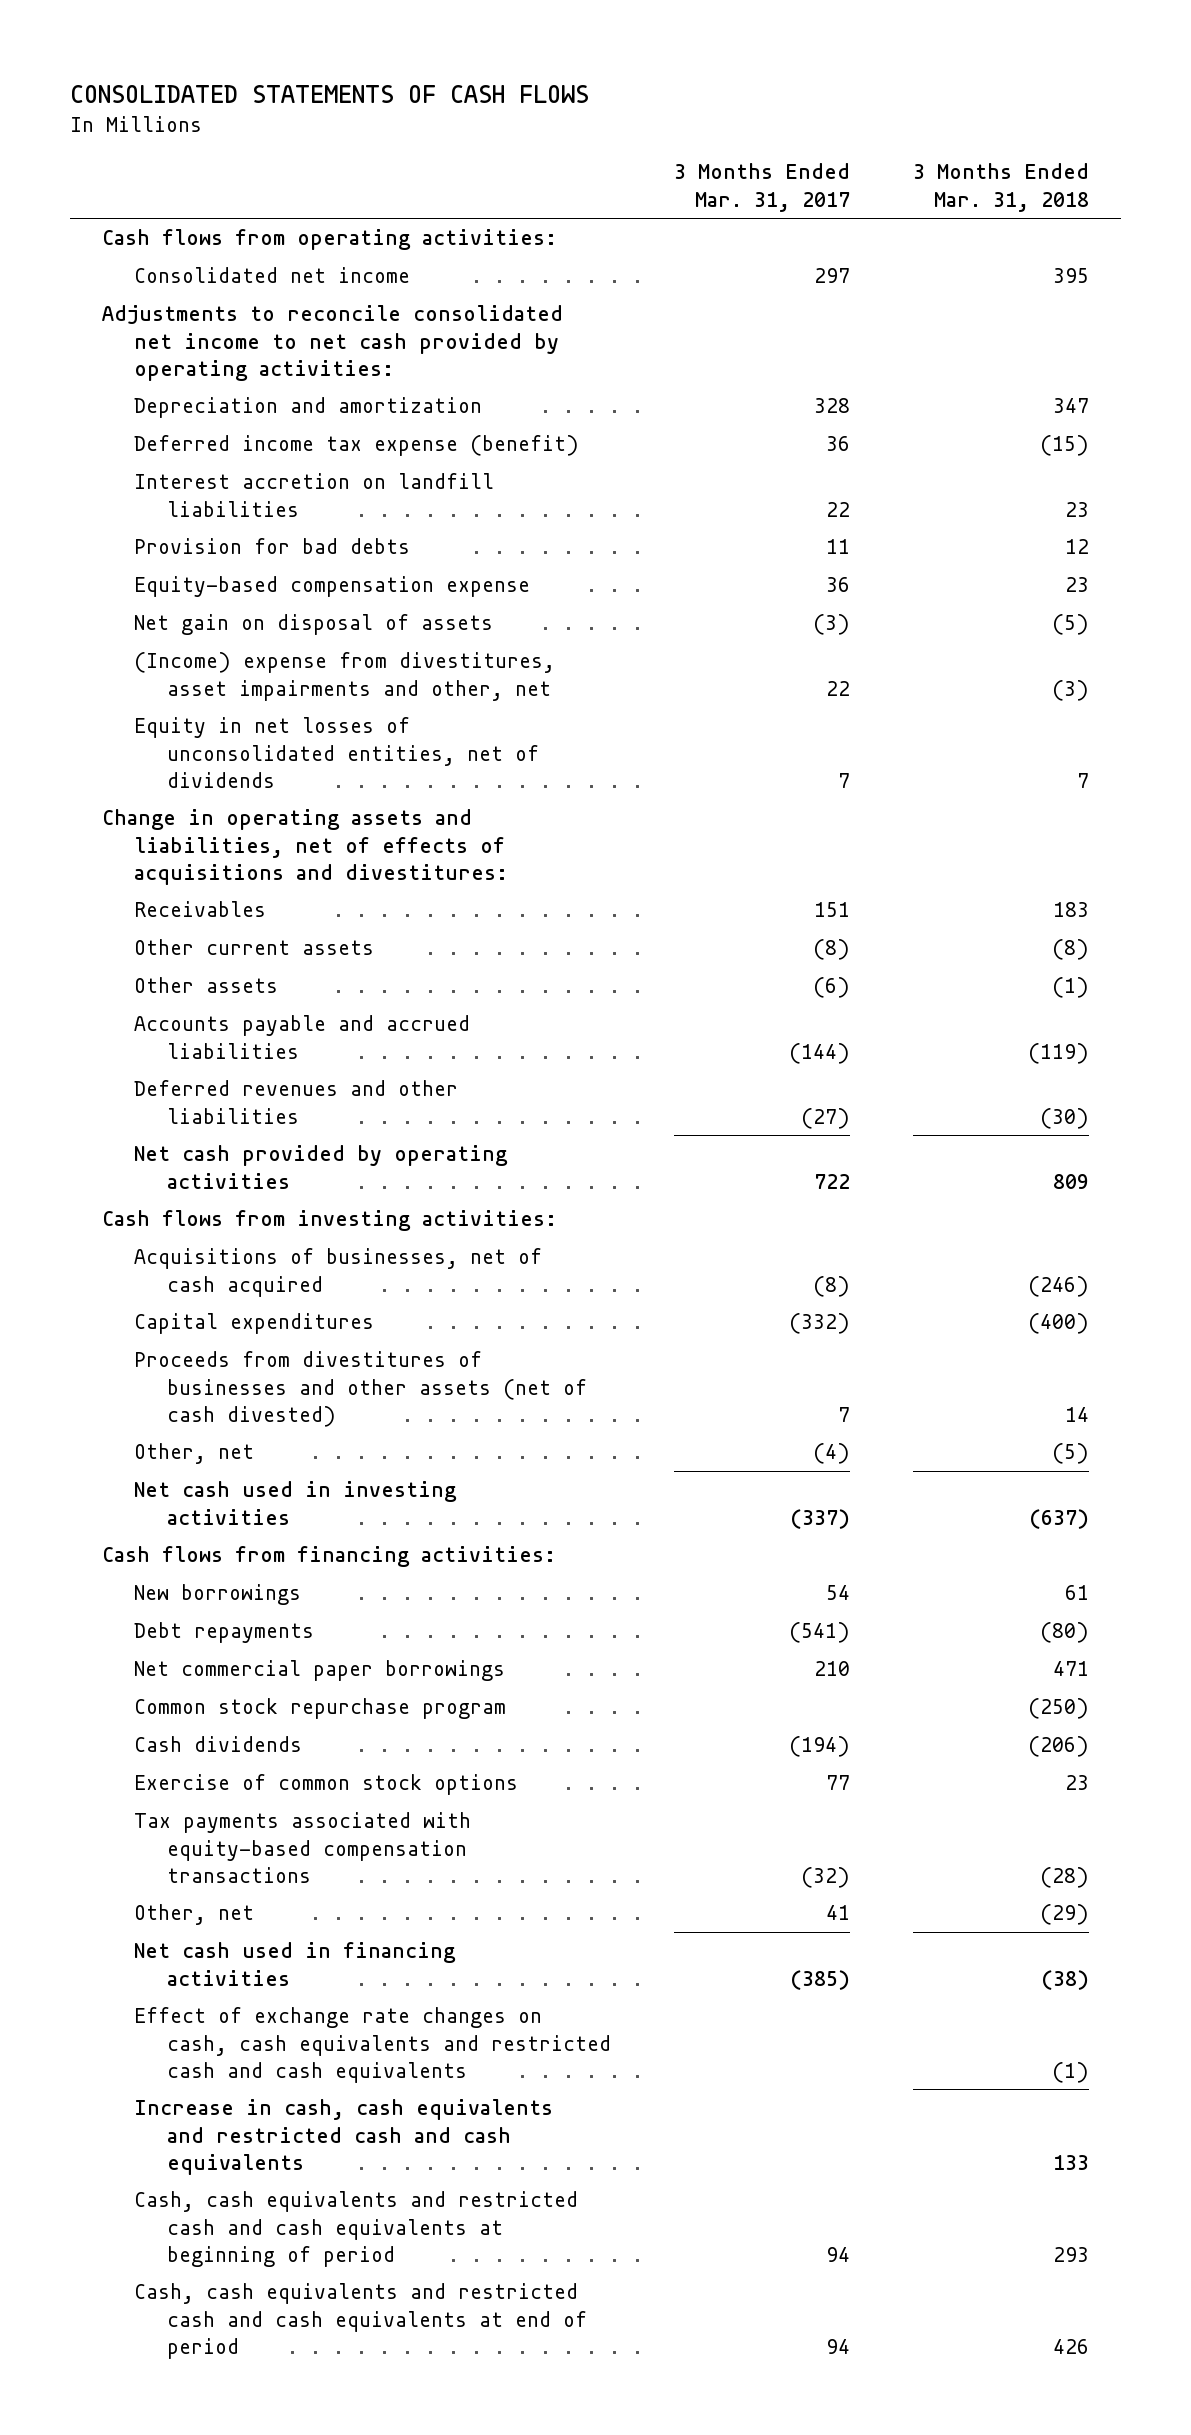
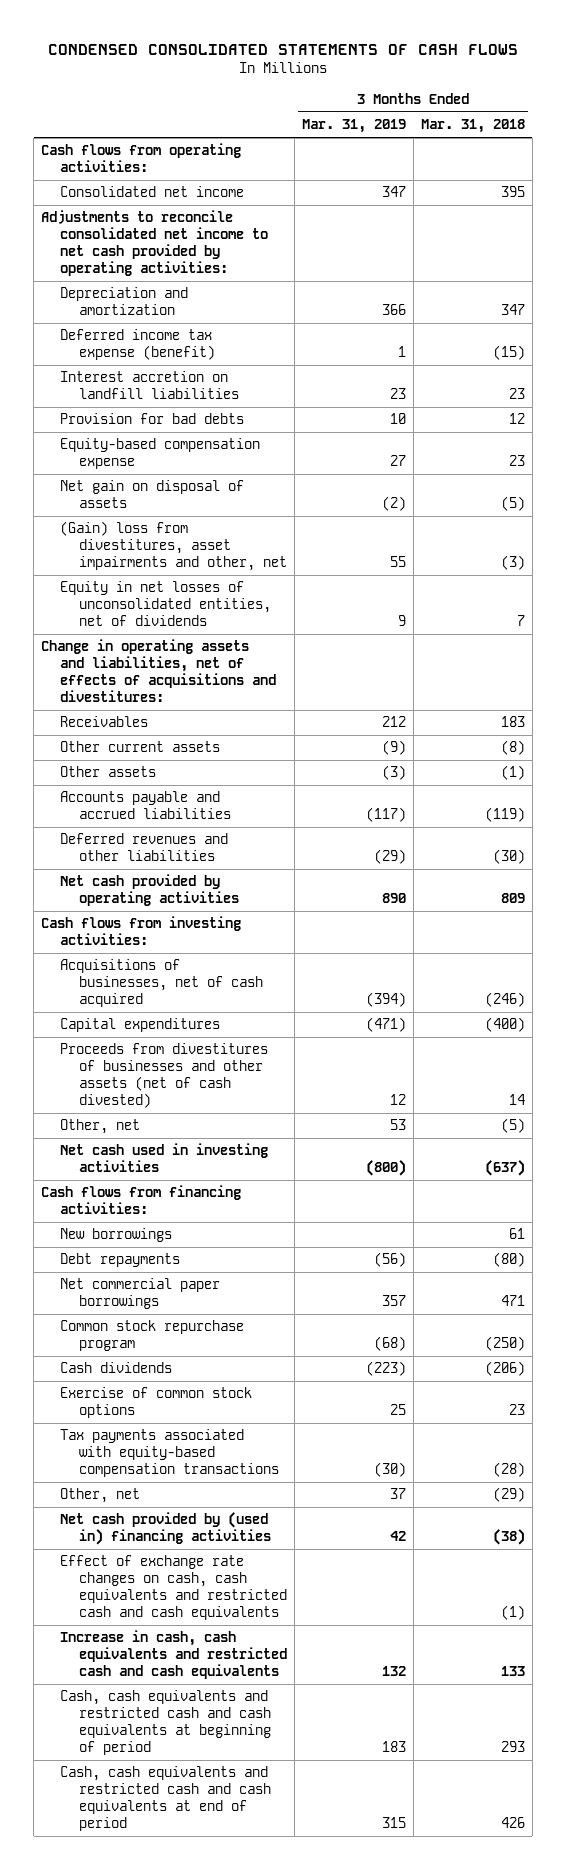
[70,85,590,104] CONSOLIDATED STATEMENTS OF CASH FLOWS -> [47,43,518,55] CONDENSED CONSOLIDATED STATEMENTS OF CASH FLOWS
[674,163,851,212] 3 Months Ended Mar. 31, 2017 -> none
none -> [301,119,406,134] Mar. 31, 2019
[134,652,556,701] (Income) expense from divestitures, asset impairments and other, net -> [60,521,288,571] (Gain) loss from divestitures, asset impairments and other, net
[134,1942,457,1986] Net cash used in financing activities -> [60,1512,272,1546] Net cash provided by (used in) financing activities

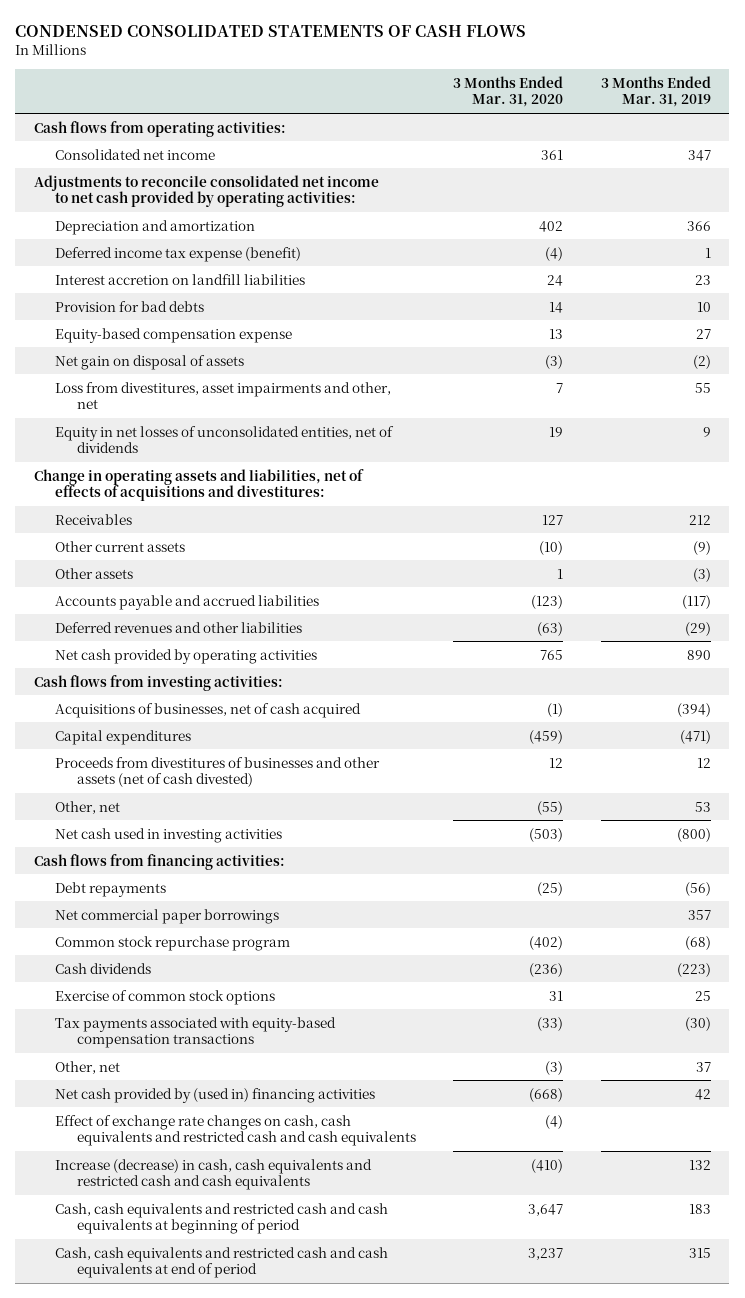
[420,119,525,134] Mar. 31, 2018 -> none
none -> [453,75,564,108] 3 Months Ended Mar. 31, 2020
[60,521,288,571] (Gain) loss from divestitures, asset impairments and other, net -> [55,381,392,410] Loss from divestitures, asset impairments and other, net
[60,1228,173,1243] New borrowings -> none
[60,1630,288,1679] Increase in cash, cash equivalents and restricted cash and cash equivalents -> [55,1158,373,1191] Increase (decrease) in cash, cash equivalents and restricted cash and cash equivalents

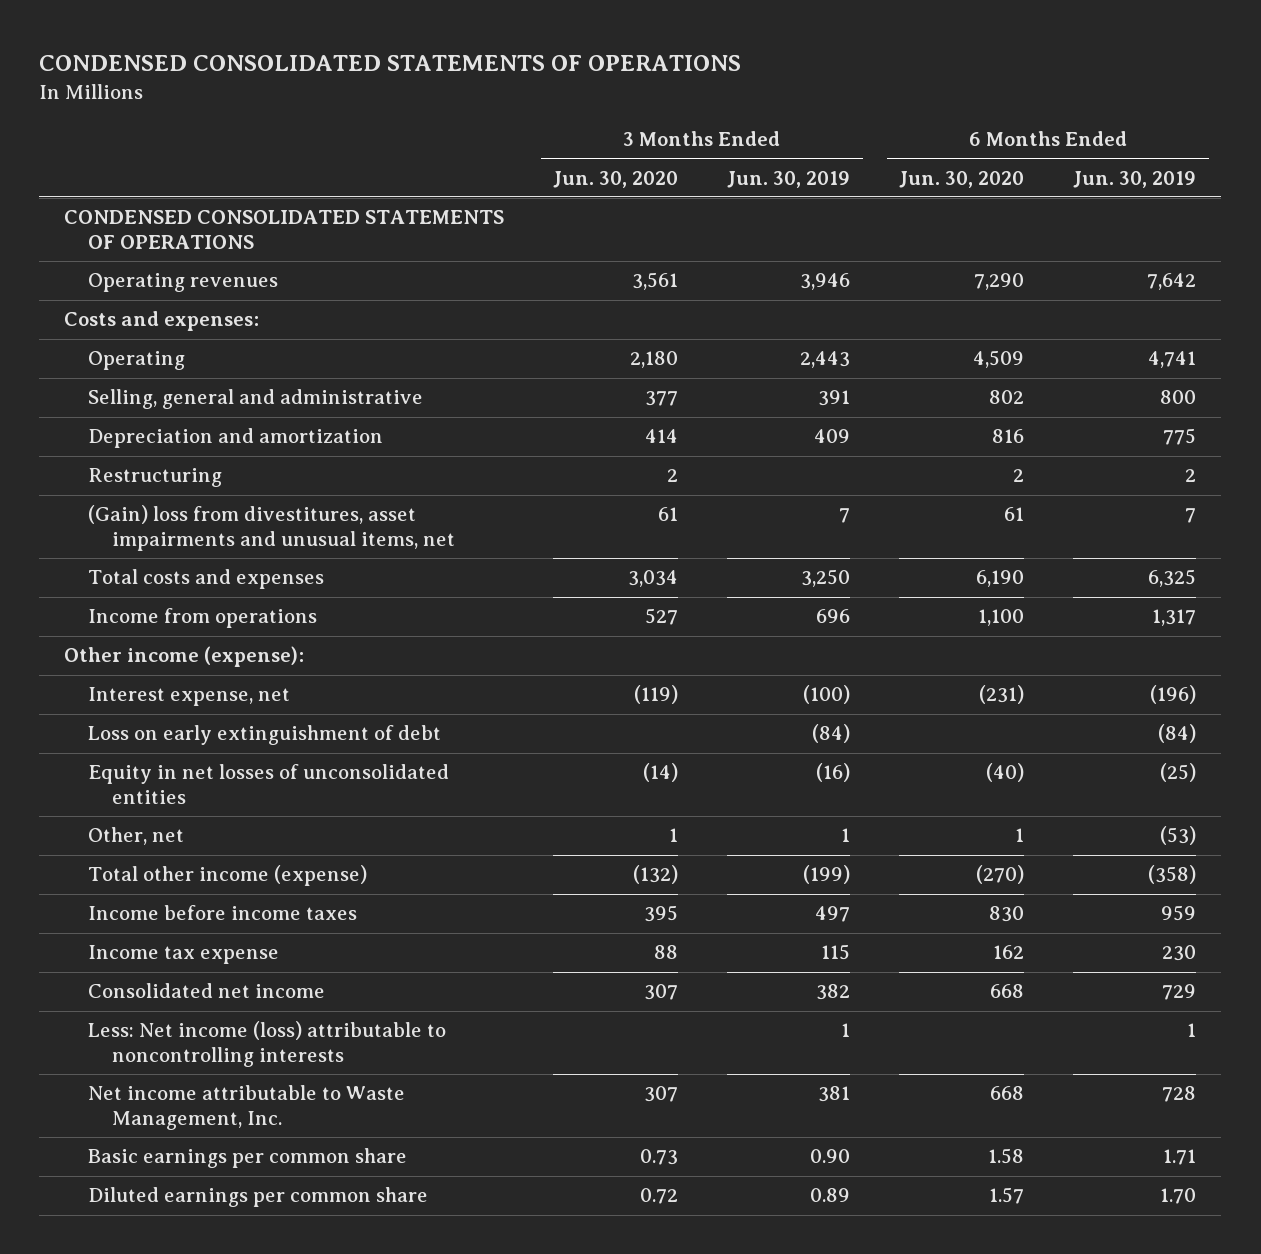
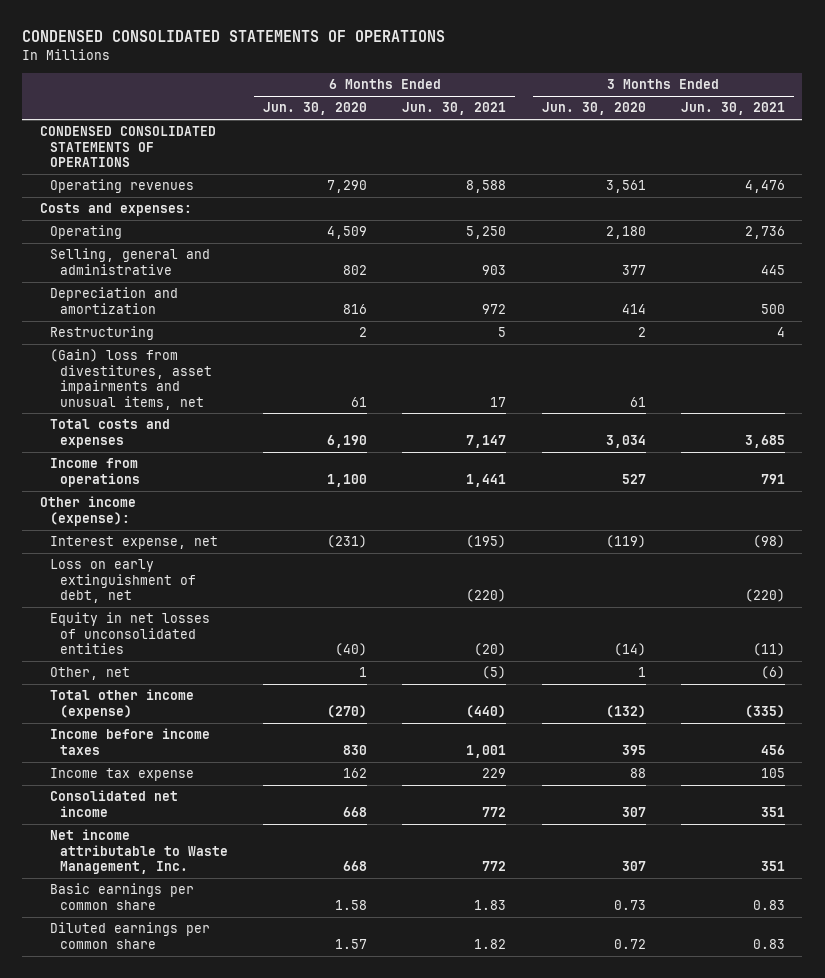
[727,170,851,188] Jun. 30, 2019 -> none
[1073,170,1197,188] Jun. 30, 2019 -> none
none -> [402,102,507,116] Jun. 30, 2021
none -> [680,102,785,116] Jun. 30, 2021
[87,725,441,746] Loss on early extinguishment of debt -> [49,559,196,604] Loss on early extinguishment of debt, net
[87,1021,446,1067] Less: Net income (loss) attributable to noncontrolling interests -> none

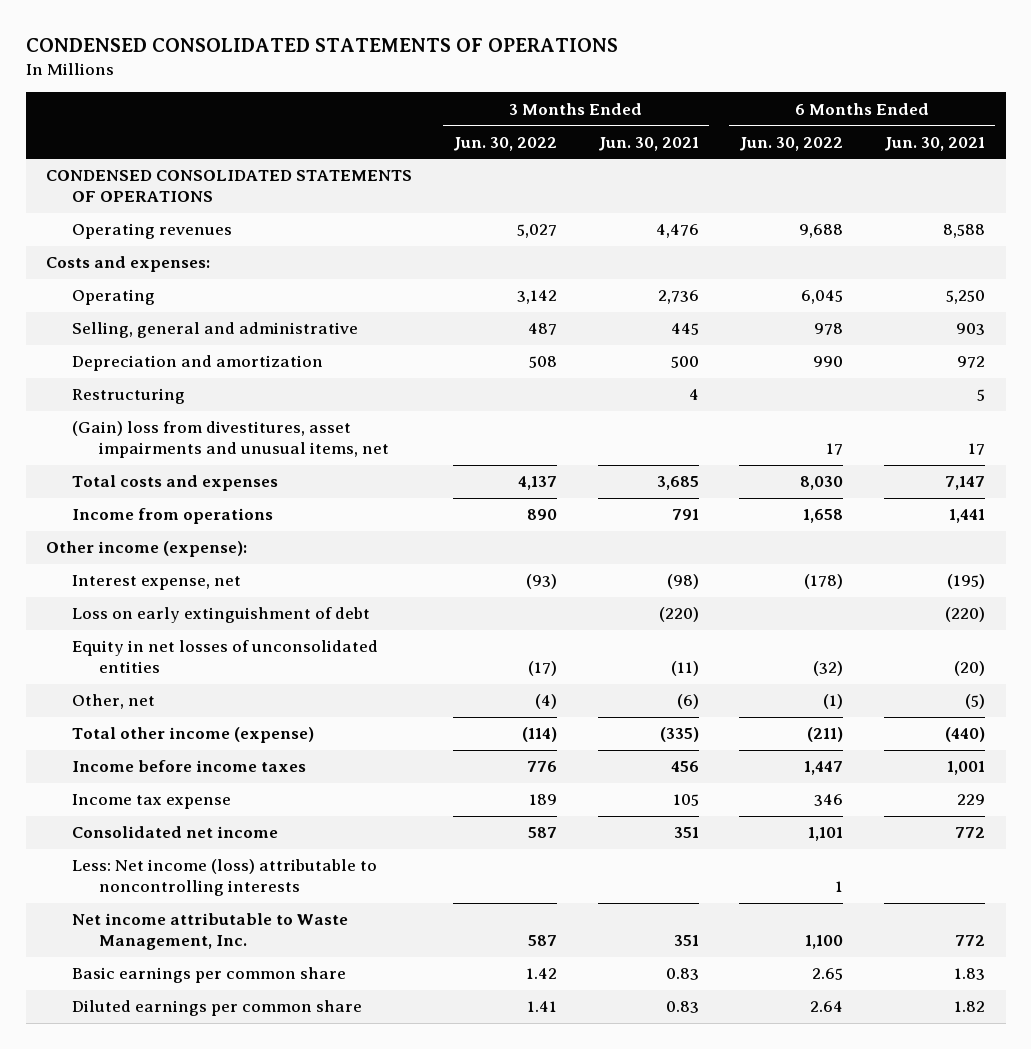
[263,102,368,116] Jun. 30, 2020 -> none
[541,102,646,116] Jun. 30, 2020 -> none
none -> [452,136,557,151] Jun. 30, 2022
none -> [739,136,844,151] Jun. 30, 2022
[49,559,196,604] Loss on early extinguishment of debt, net -> [72,607,371,624] Loss on early extinguishment of debt
none -> [72,859,378,896] Less: Net income (loss) attributable to noncontrolling interests

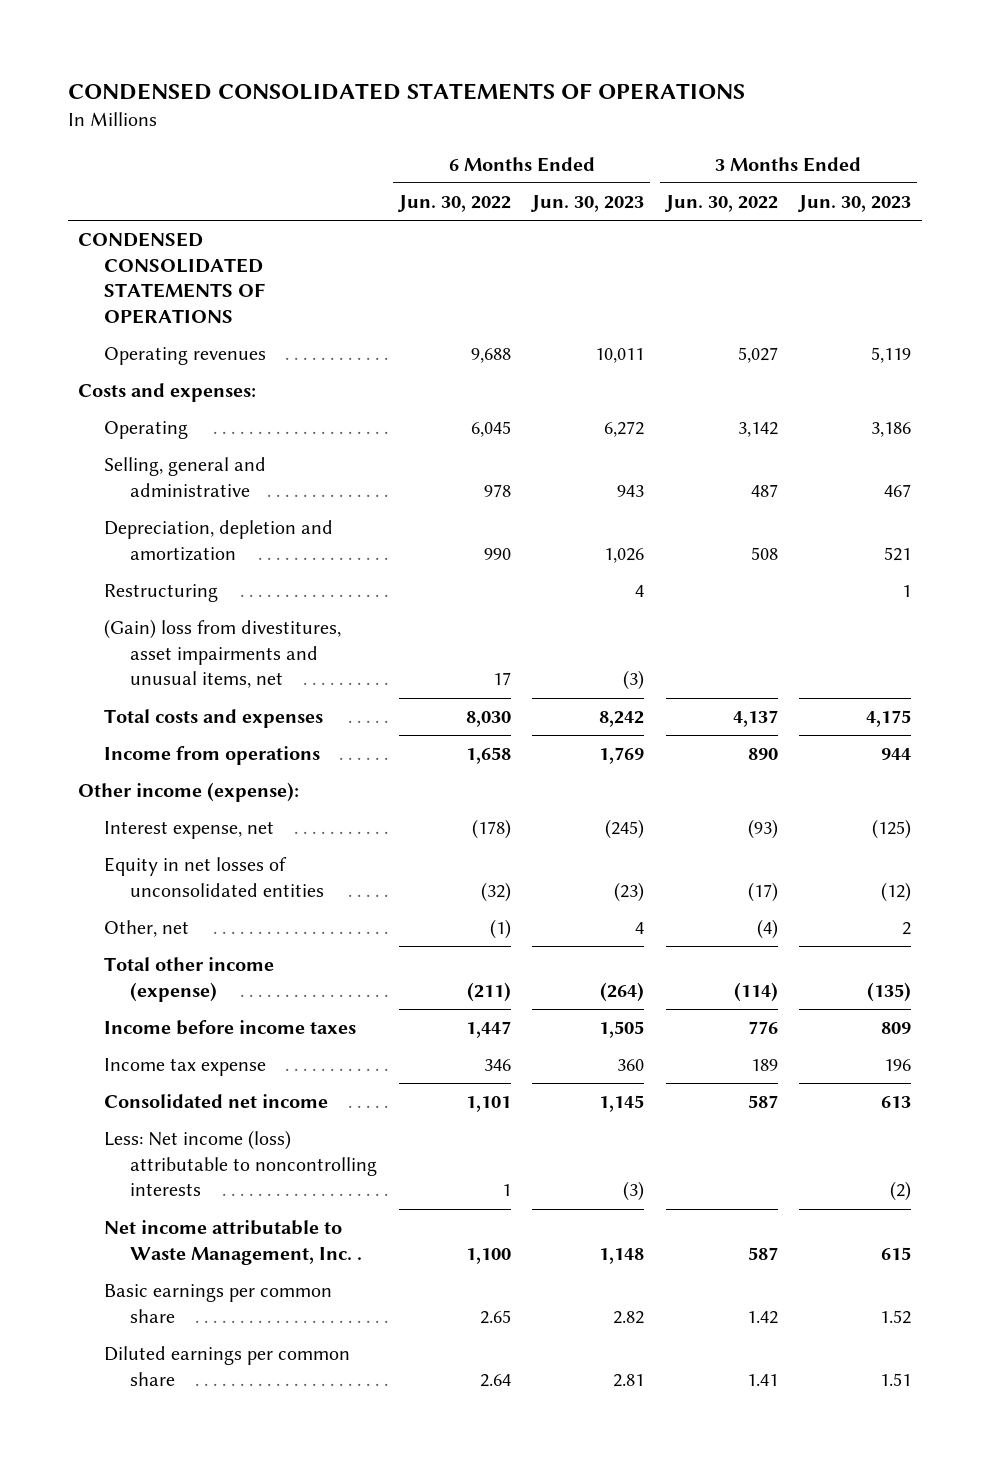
[597,136,699,151] Jun. 30, 2021 -> none
[884,136,986,151] Jun. 30, 2021 -> none
none -> [530,195,645,213] Jun. 30, 2023
none -> [797,195,912,213] Jun. 30, 2023
[72,355,324,372] Depreciation and amortization -> [104,520,334,561] Depreciation, depletion and amortization
[72,607,371,624] Loss on early extinguishment of debt -> none
[72,913,349,950] Net income attributable to Waste Management, Inc. -> [104,1220,363,1265] Net income attributable to Waste Management, Inc. .

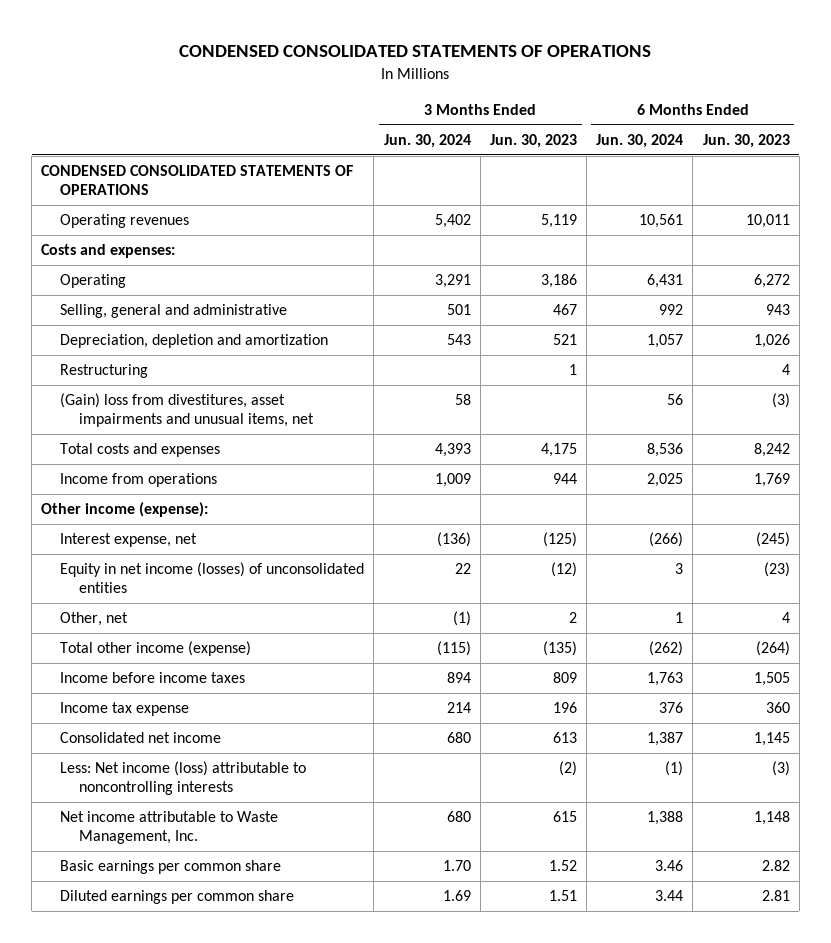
[396,195,511,213] Jun. 30, 2022 -> none
[663,195,778,213] Jun. 30, 2022 -> none
none -> [383,133,471,148] Jun. 30, 2024
none -> [596,133,684,148] Jun. 30, 2024
[104,857,325,897] Equity in net losses of unconsolidated entities -> [60,562,365,594] Equity in net income (losses) of unconsolidated entities
[104,1220,363,1265] Net income attributable to Waste Management, Inc. . -> [60,811,279,845] Net income attributable to Waste Management, Inc.

